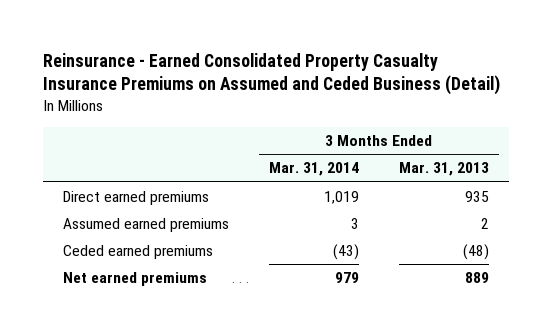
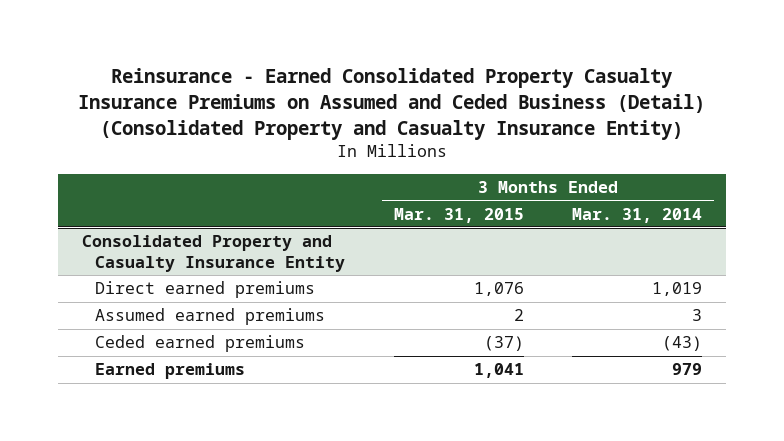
[42,52,500,96] Reinsurance - Earned Consolidated Property Casualty Insurance Premiums on Assumed and Ceded Business (Detail) -> [78,68,706,140] Reinsurance - Earned Consolidated Property Casualty Insurance Premiums on Assumed and Ceded Business (Detail) (Consolidated Property and Casualty Insurance Entity)
[398,162,489,177] Mar. 31, 2013 -> none
none -> [393,207,524,223] Mar. 31, 2015
none -> [81,235,346,272] Consolidated Property and Casualty Insurance Entity
[62,272,207,287] Net earned premiums -> [95,363,246,380] Earned premiums

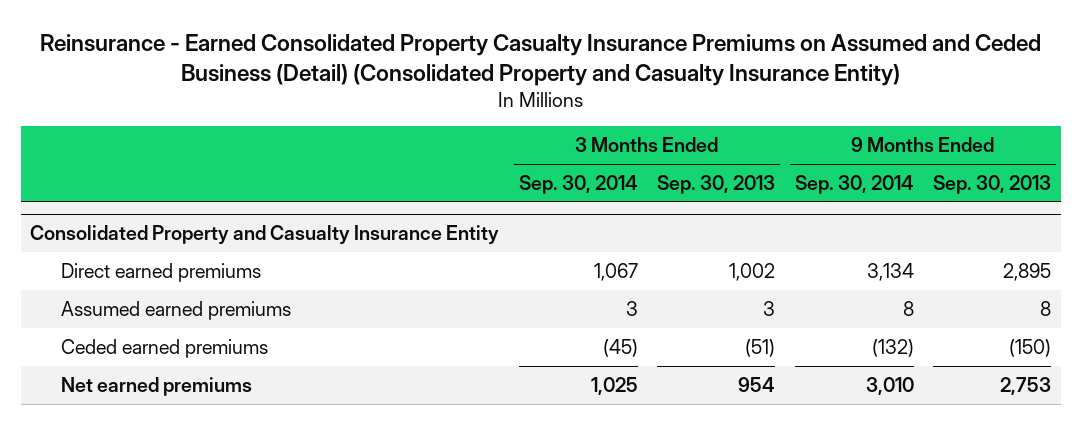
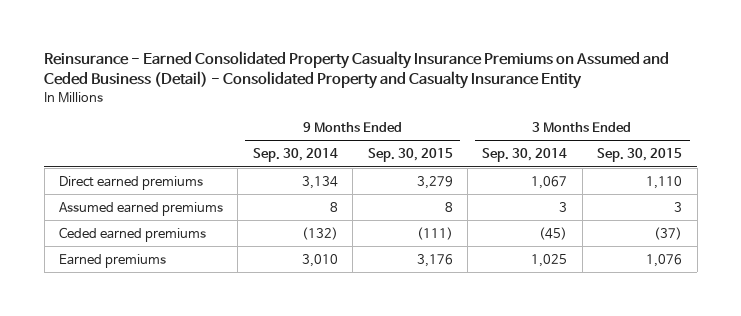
[39,33,1041,86] Reinsurance - Earned Consolidated Property Casualty Insurance Premiums on Assumed and Ceded Business (Detail) (Consolidated Property and Casualty Insurance Entity) -> [44,51,670,90] Reinsurance - Earned Consolidated Property Casualty Insurance Premiums on Assumed and Ceded Business (Detail) - Consolidated Property and Casualty Insurance Entity
[657,174,776,194] Sep. 30, 2013 -> none
[933,174,1052,194] Sep. 30, 2013 -> none
none -> [367,148,453,163] Sep. 30, 2015
none -> [597,148,683,163] Sep. 30, 2015
[30,225,500,245] Consolidated Property and Casualty Insurance Entity -> none
[61,376,253,396] Net earned premiums -> [59,253,167,268] Earned premiums

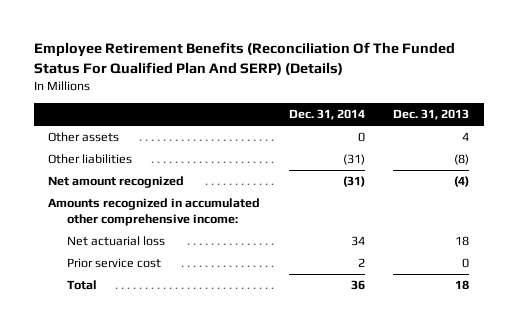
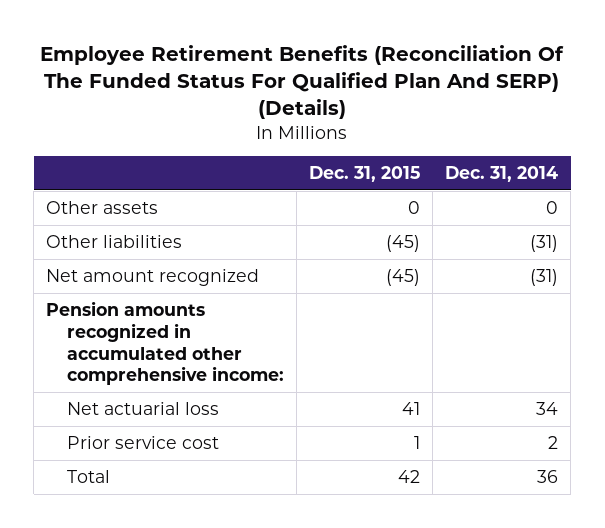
[393,109,470,121] Dec. 31, 2013 -> none
none -> [309,166,421,183] Dec. 31, 2015
[47,198,260,227] Amounts recognized in accumulated other comprehensive income: -> [46,300,285,386] Pension amounts recognized in accumulated other comprehensive income:

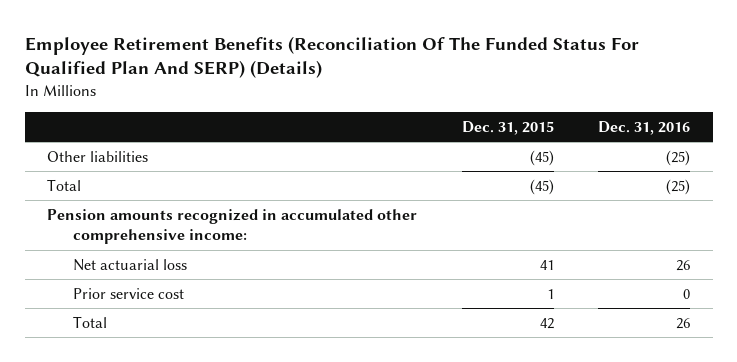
[445,166,559,183] Dec. 31, 2014 -> none
none -> [598,120,691,135] Dec. 31, 2016
[46,200,159,214] Other assets -> none
[46,268,260,286] Net amount recognized -> [47,178,82,191] Total

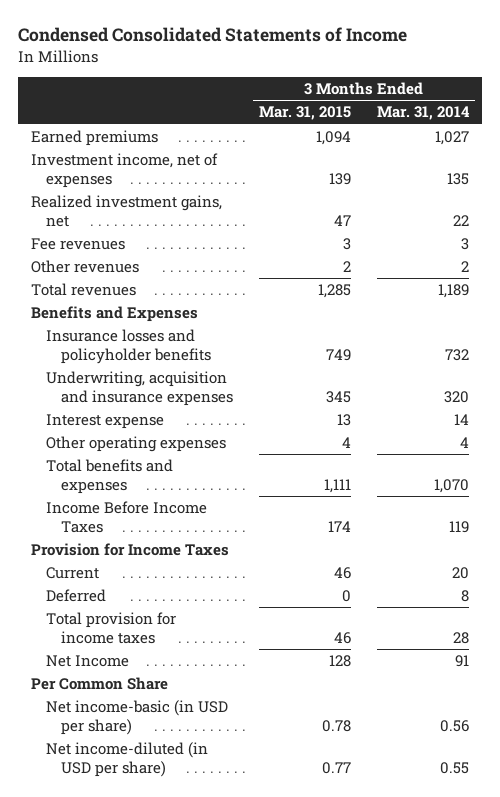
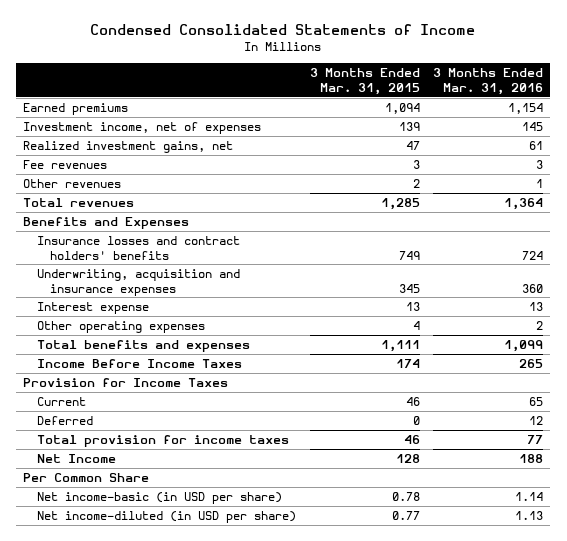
[376,106,470,121] Mar. 31, 2014 -> none
none -> [433,67,544,95] 3 Months Ended Mar. 31, 2016
[46,329,212,364] Insurance losses and policyholder benefits -> [36,235,240,260] Insurance losses and contract holders' benefits

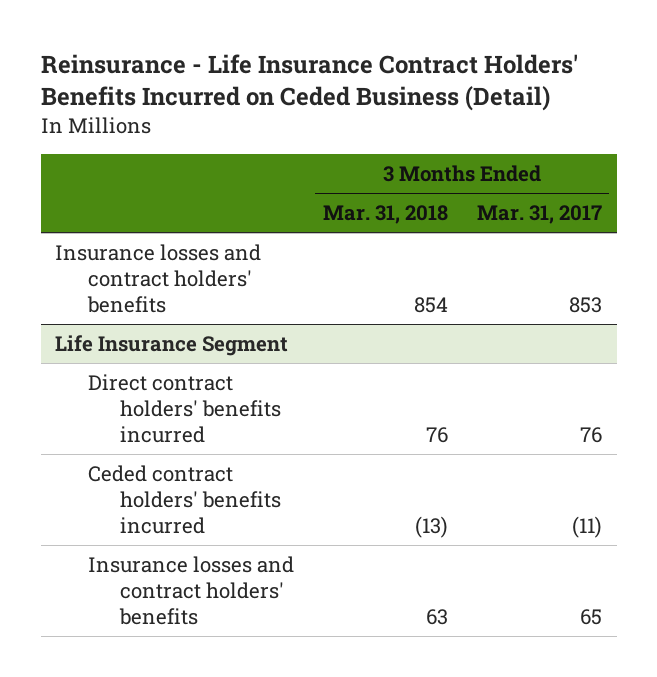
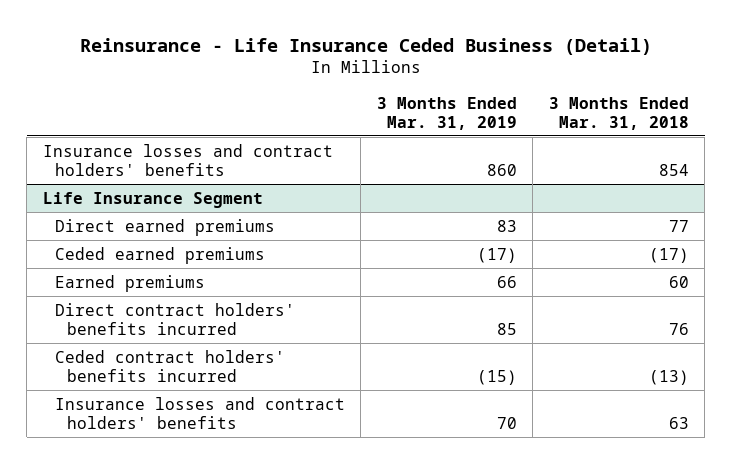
[40,53,578,112] Reinsurance - Life Insurance Contract Holders' Benefits Incurred on Ceded Business (Detail) -> [79,37,652,55] Reinsurance - Life Insurance Ceded Business (Detail)
[477,205,603,225] Mar. 31, 2017 -> none
none -> [376,96,517,130] 3 Months Ended Mar. 31, 2019
none -> [54,218,275,236] Direct earned premiums
none -> [54,246,265,264] Ceded earned premiums
none -> [54,274,205,292] Earned premiums

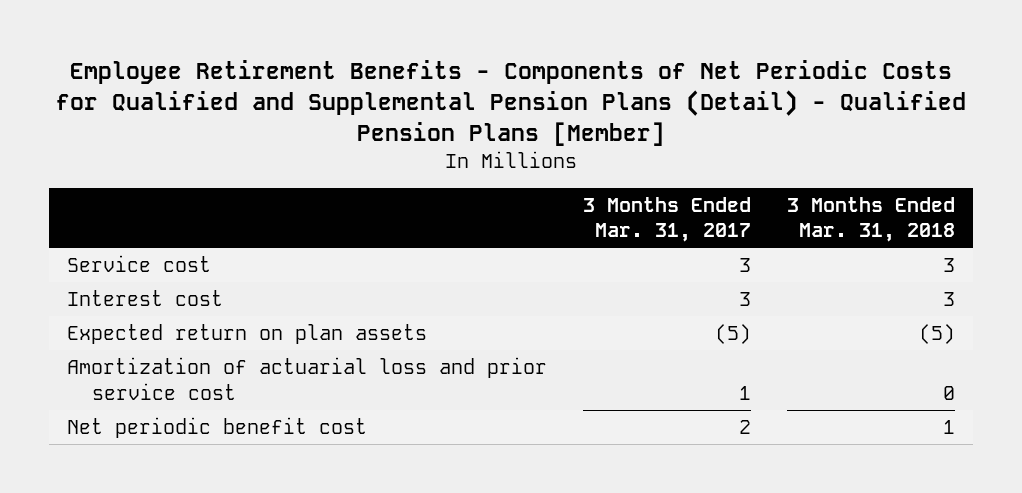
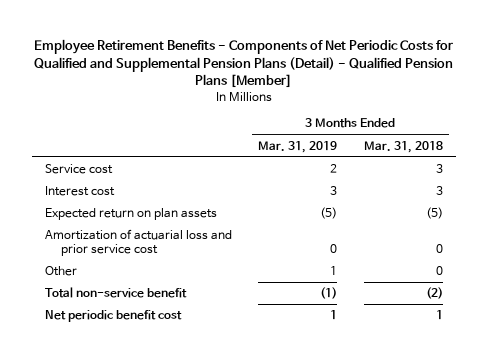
[582,196,751,243] 3 Months Ended Mar. 31, 2017 -> none
none -> [258,140,338,153] Mar. 31, 2019
none -> [45,266,78,277] Other
none -> [45,287,188,299] Total non-service benefit

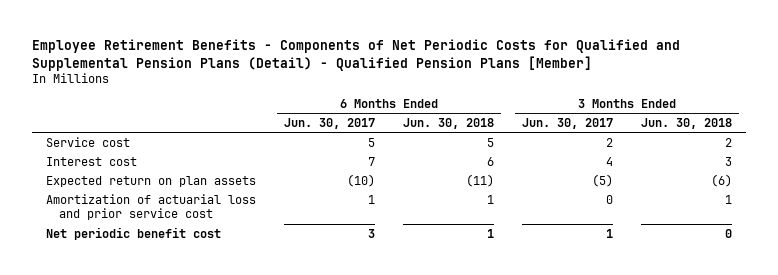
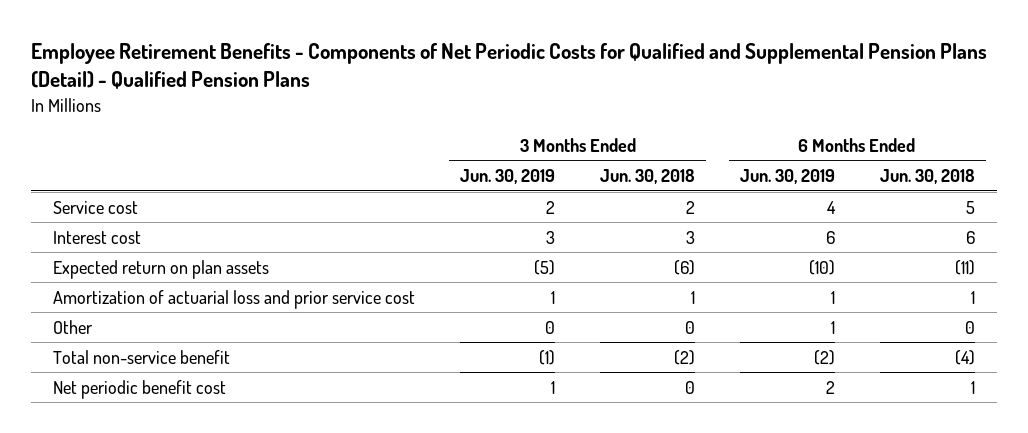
[32,38,681,71] Employee Retirement Benefits - Components of Net Periodic Costs for Qualified and Supplemental Pension Plans (Detail) - Qualified Pension Plans [Member] -> [30,43,987,90] Employee Retirement Benefits - Components of Net Periodic Costs for Qualified and Supplemental Pension Plans (Detail) - Qualified Pension Plans
[284,117,376,129] Jun. 30, 2017 -> none
[522,117,614,129] Jun. 30, 2017 -> none
none -> [460,169,556,185] Jun. 30, 2019
none -> [739,169,835,185] Jun. 30, 2019
none -> [53,319,94,334] Other
none -> [53,349,231,364] Total non-service benefit

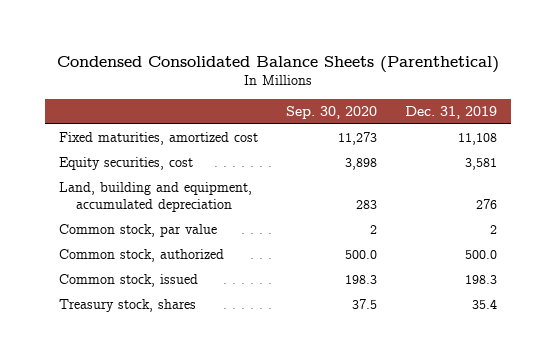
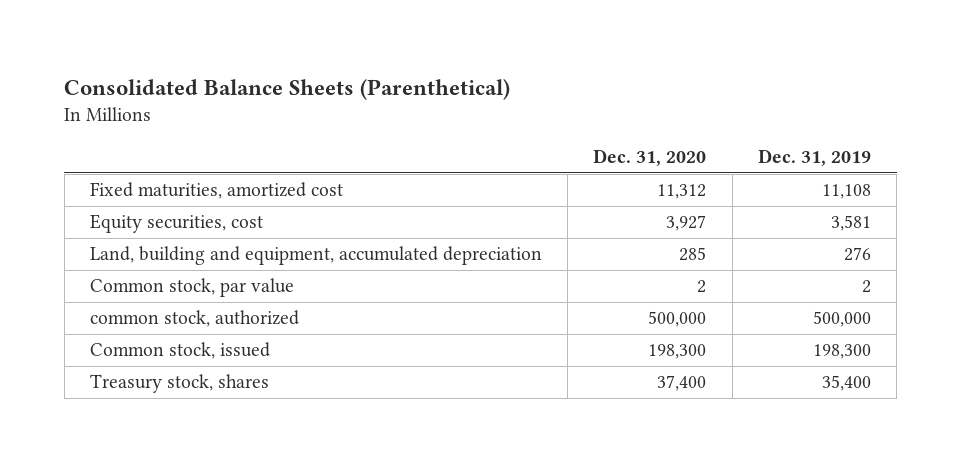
[57,55,500,73] Condensed Consolidated Balance Sheets (Parenthetical) -> [64,78,511,100] Consolidated Balance Sheets (Parenthetical)
[286,105,378,119] Sep. 30, 2020 -> none
none -> [593,149,707,167] Dec. 31, 2020
[59,249,225,263] Common stock, authorized -> [89,310,299,328] common stock, authorized
[464,250,497,260] 500.0 -> [813,311,872,328] 500,000
[464,275,497,285] 198.3 -> [813,344,872,360] 198,300
[471,299,497,310] 35.4 -> [822,375,872,392] 35,400

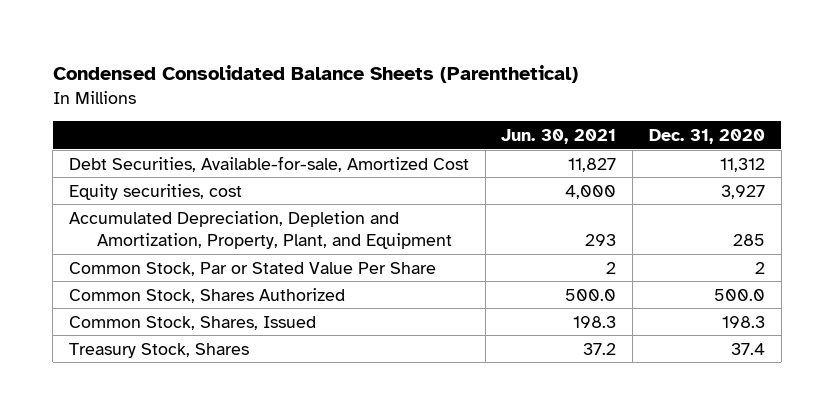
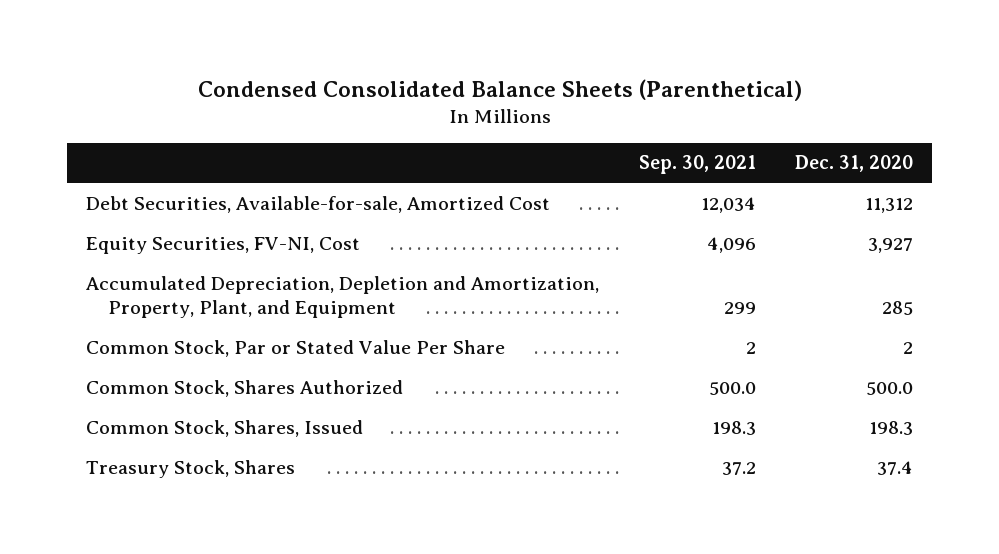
[501,128,617,144] Jun. 30, 2021 -> none
none -> [638,155,756,175] Sep. 30, 2021
[68,183,242,200] Equity securities, cost -> [86,236,361,254] Equity Securities, FV-NI, Cost

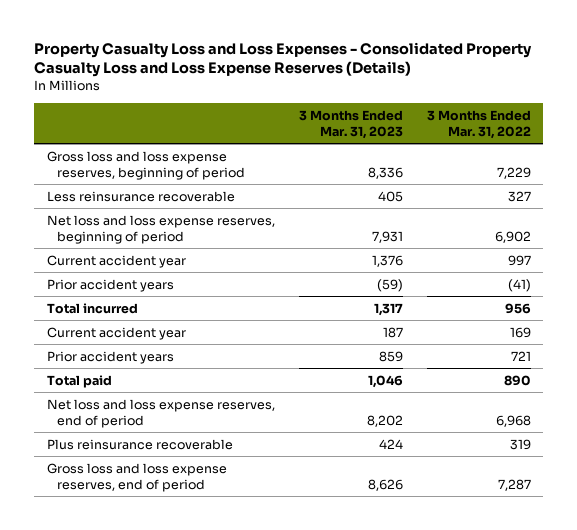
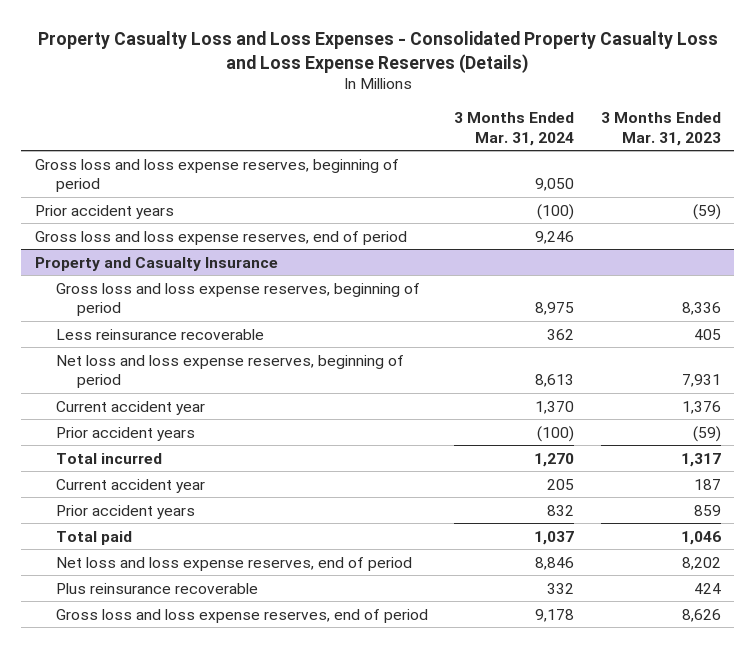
[426,109,531,139] 3 Months Ended Mar. 31, 2022 -> none
none -> [454,112,575,146] 3 Months Ended Mar. 31, 2024
none -> [34,158,399,192] Gross loss and loss expense reserves, beginning of period
none -> [34,204,174,219] Prior accident years
none -> [34,230,407,245] Gross loss and loss expense reserves, end of period
none -> [34,256,278,271] Property and Casualty Insurance

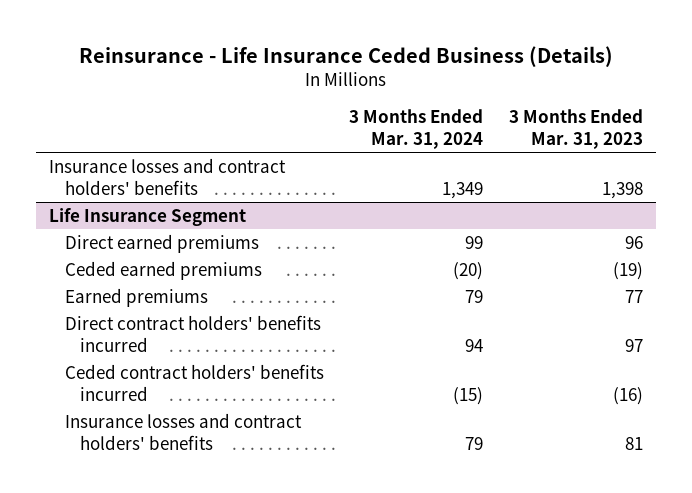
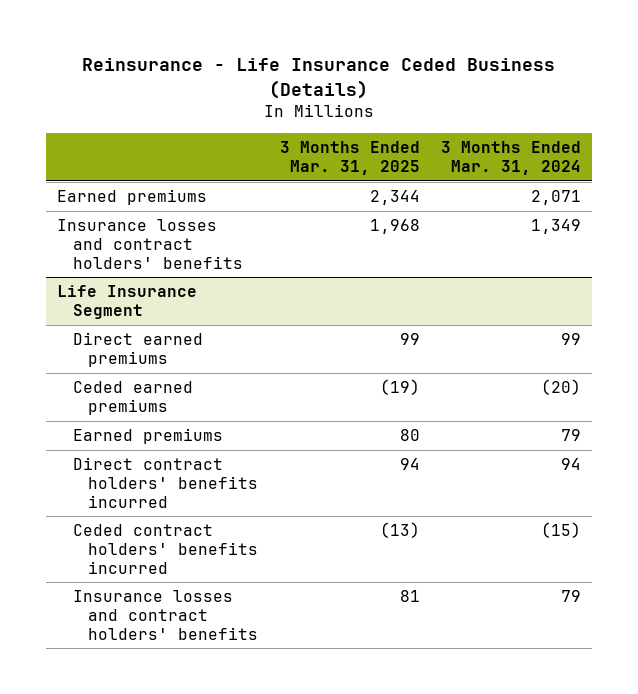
[509,108,644,149] 3 Months Ended Mar. 31, 2023 -> none
none -> [279,141,420,175] 3 Months Ended Mar. 31, 2025
none -> [57,189,208,206] Earned premiums

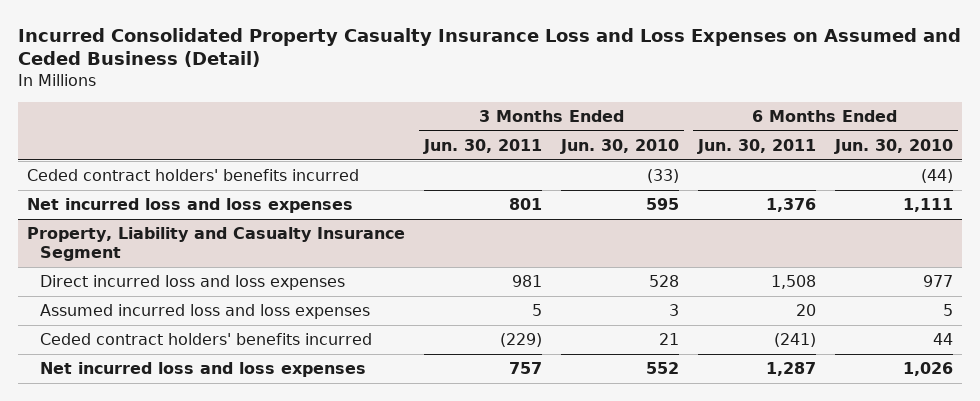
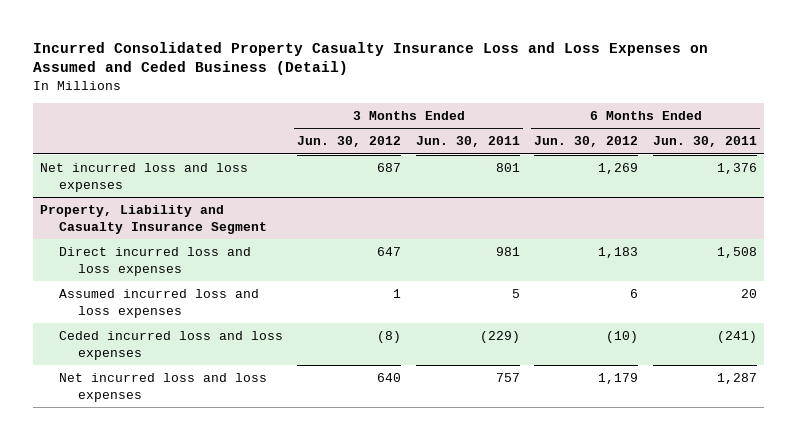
[560,138,680,154] Jun. 30, 2010 -> none
[833,138,953,154] Jun. 30, 2010 -> none
none -> [297,136,402,148] Jun. 30, 2012
none -> [534,136,639,148] Jun. 30, 2012
[27,169,360,182] Ceded contract holders' benefits incurred -> none
[40,333,373,346] Ceded contract holders' benefits incurred -> [58,330,283,360] Ceded incurred loss and loss expenses

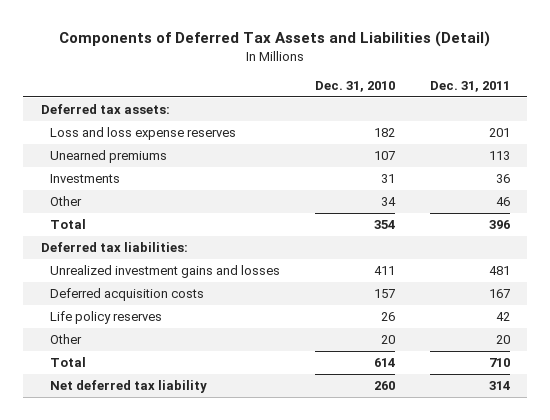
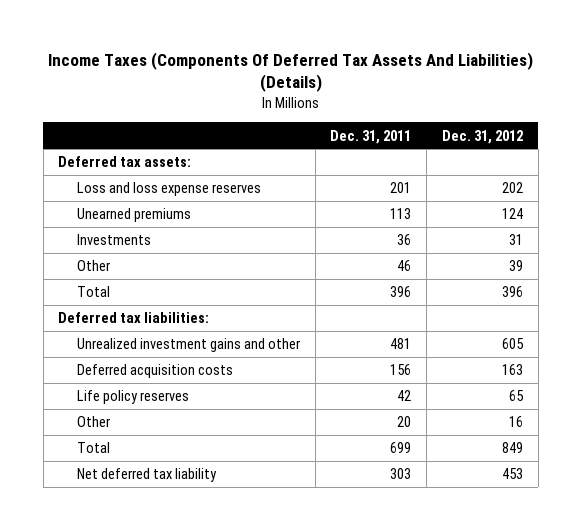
[59,31,491,48] Components of Deferred Tax Assets and Liabilities (Detail) -> [47,51,533,93] Income Taxes (Components Of Deferred Tax Assets And Liabilities) (Details)
[314,81,395,93] Dec. 31, 2010 -> none
none -> [441,129,523,144] Dec. 31, 2012
[50,265,281,279] Unrealized investment gains and losses -> [76,338,300,353] Unrealized investment gains and other
[488,289,510,299] 167 -> [390,364,412,376] 156
[488,358,510,368] 710 -> [390,442,412,454] 699
[488,381,510,391] 314 -> [390,468,412,480] 303

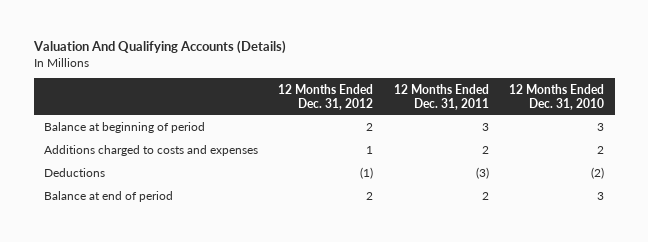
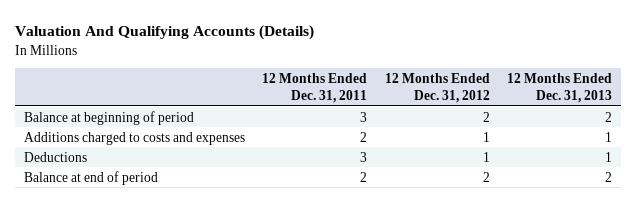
[509,83,605,110] 12 Months Ended Dec. 31, 2010 -> none
none -> [506,72,612,103] 12 Months Ended Dec. 31, 2013
[360,167,374,180] (1) -> [482,151,490,162] 1
[475,167,489,180] (3) -> [360,151,368,162] 3

